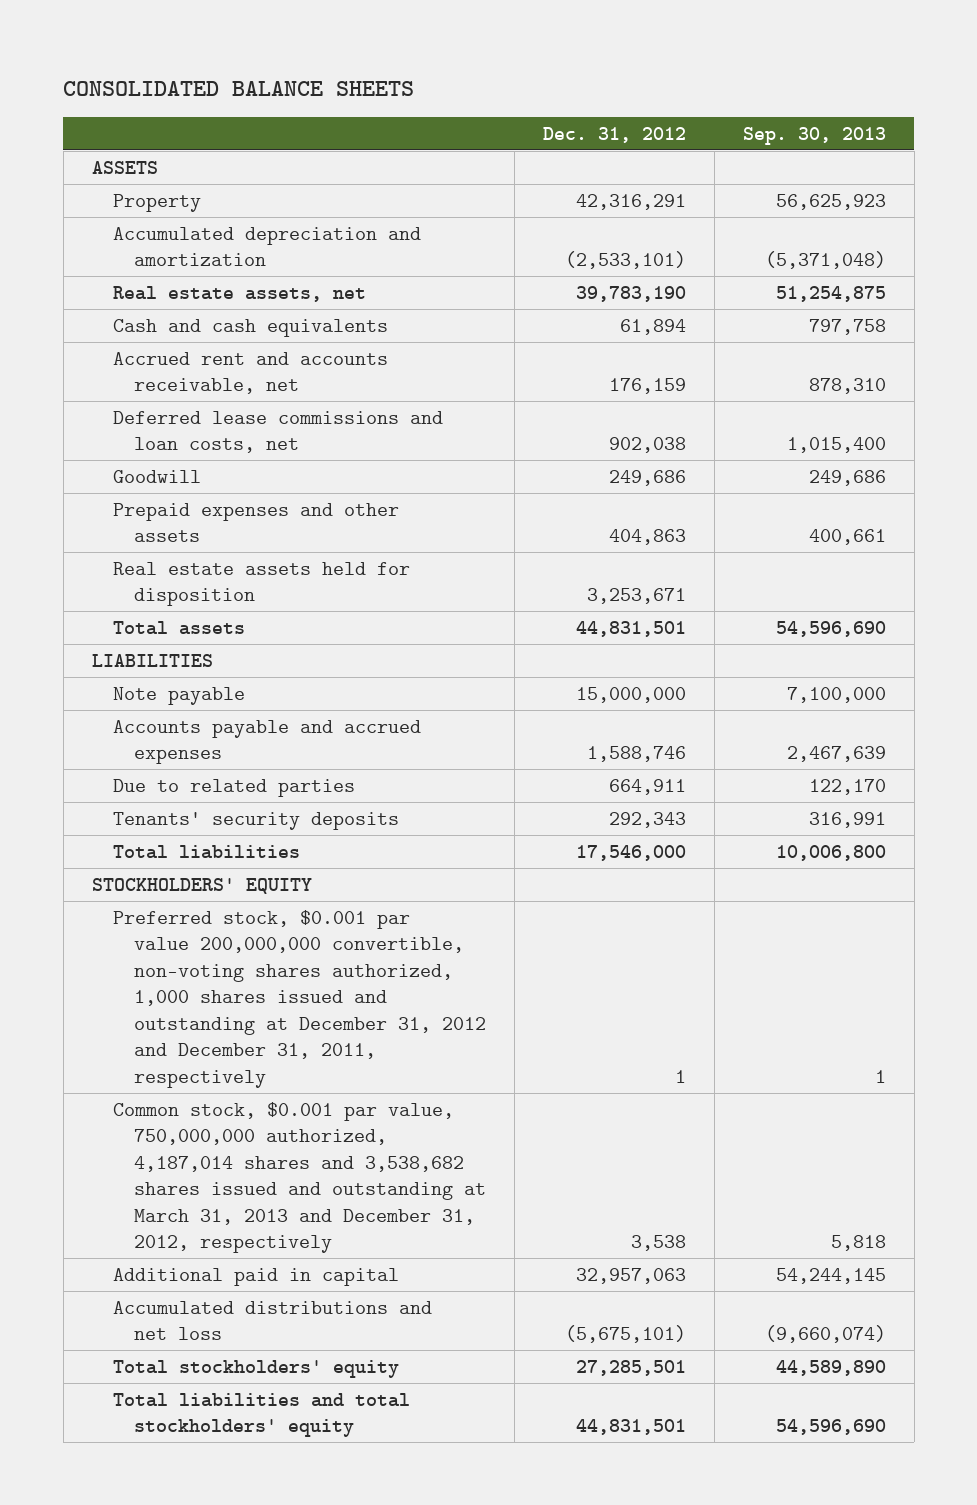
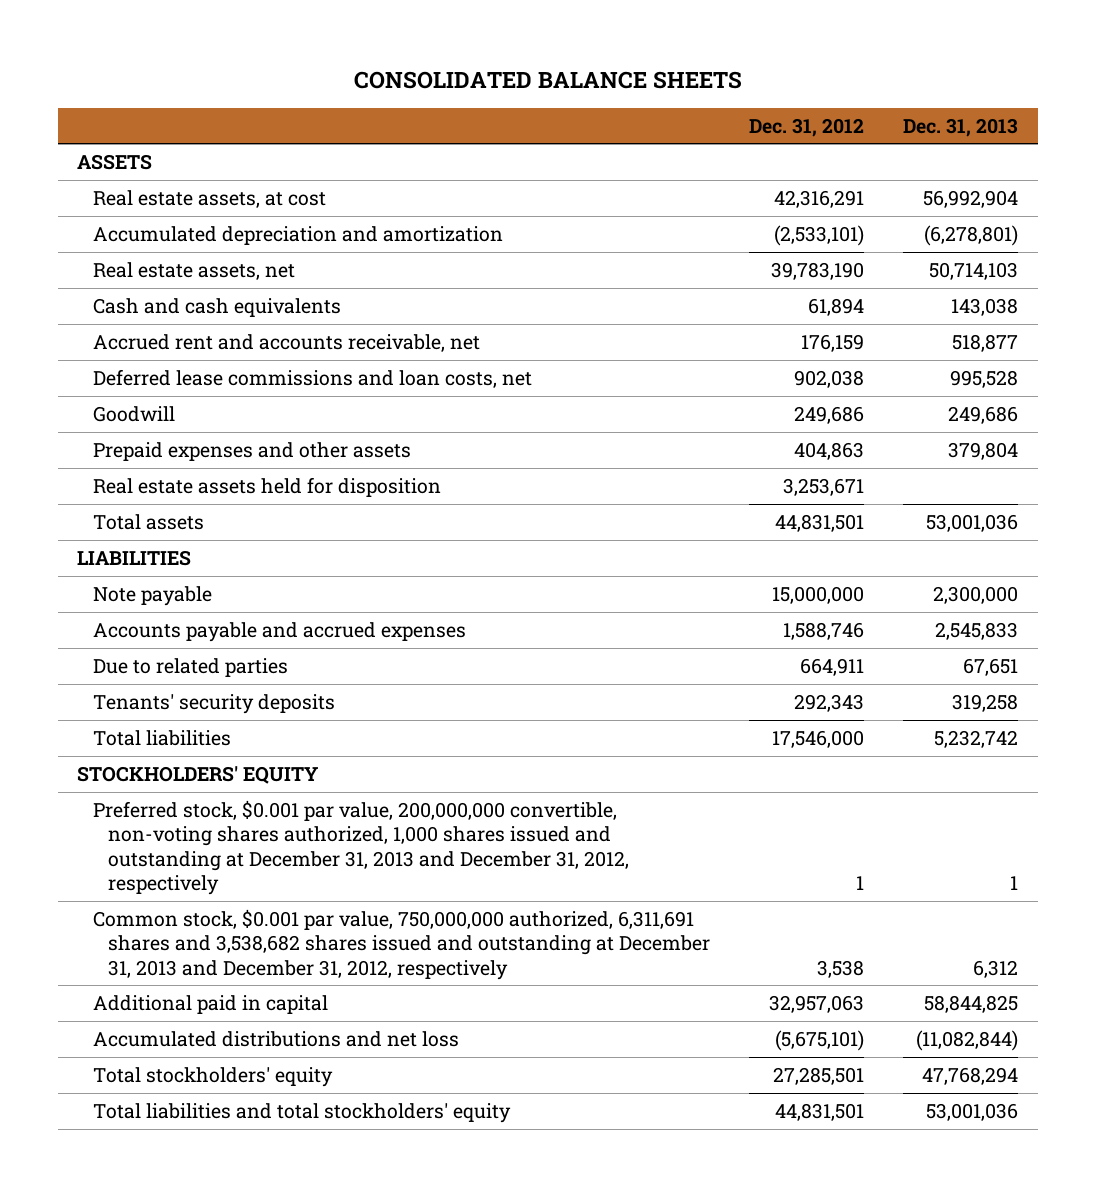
[742,127,886,146] Sep. 30, 2013 -> none
none -> [902,117,1018,137] Dec. 31, 2013
[112,193,201,212] Property -> [92,189,326,208] Real estate assets, at cost
[112,909,487,1088] Preferred stock, $0.001 par value 200,000,000 convertible, non-voting shares authorized, 1,000 shares issued and outstanding at December 31, 2012 and December 31, 2011, respectively -> [92,799,629,895] Preferred stock, $0.001 par value, 200,000,000 convertible, non-voting shares authorized, 1,000 shares issued and outstanding at December 31, 2013 and December 31, 2012, respectively
[112,1101,487,1254] Common stock, $0.001 par value, 750,000,000 authorized, 4,187,014 shares and 3,538,682 shares issued and outstanding at March 31, 2013 and December 31, 2012, respectively -> [92,908,710,980] Common stock, $0.001 par value, 750,000,000 authorized, 6,311,691 shares and 3,538,682 shares issued and outstanding at December 31, 2013 and December 31, 2012, respectively

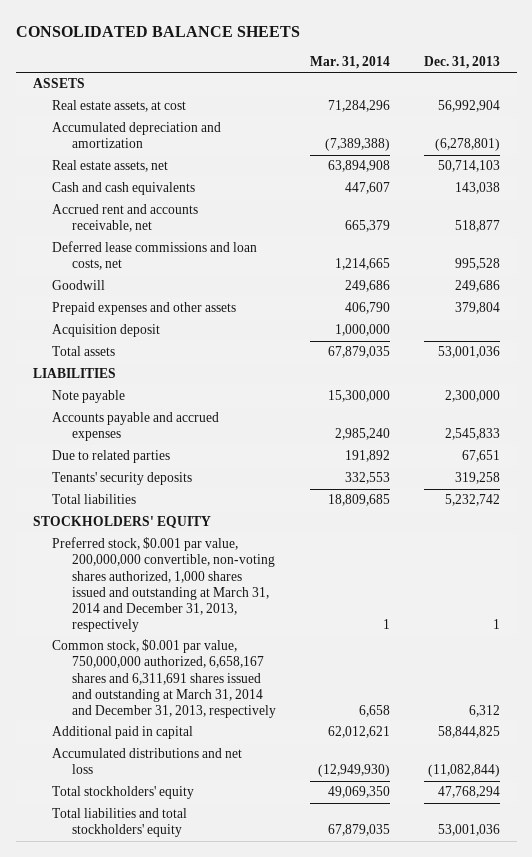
[748,117,864,137] Dec. 31, 2012 -> none
none -> [310,55,391,69] Mar. 31, 2014
[92,476,441,497] Real estate assets held for disposition -> none
none -> [52,324,161,338] Acquisition deposit
[92,799,629,895] Preferred stock, $0.001 par value, 200,000,000 convertible, non-voting shares authorized, 1,000 shares issued and outstanding at December 31, 2013 and December 31, 2012, respectively -> [52,537,276,633] Preferred stock, $0.001 par value, 200,000,000 convertible, non-voting shares authorized, 1,000 shares issued and outstanding at March 31, 2014 and December 31, 2013, respectively
[92,908,710,980] Common stock, $0.001 par value, 750,000,000 authorized, 6,311,691 shares and 3,538,682 shares issued and outstanding at December 31, 2013 and December 31, 2012, respectively -> [52,639,277,718] Common stock, $0.001 par value, 750,000,000 authorized, 6,658,167 shares and 6,311,691 shares issued and outstanding at March 31, 2014 and December 31, 2013, respectively

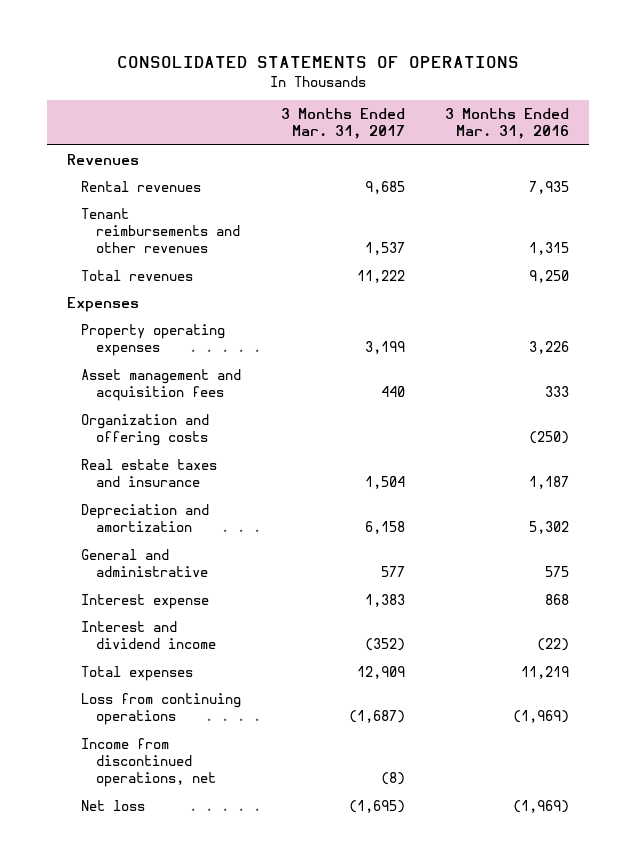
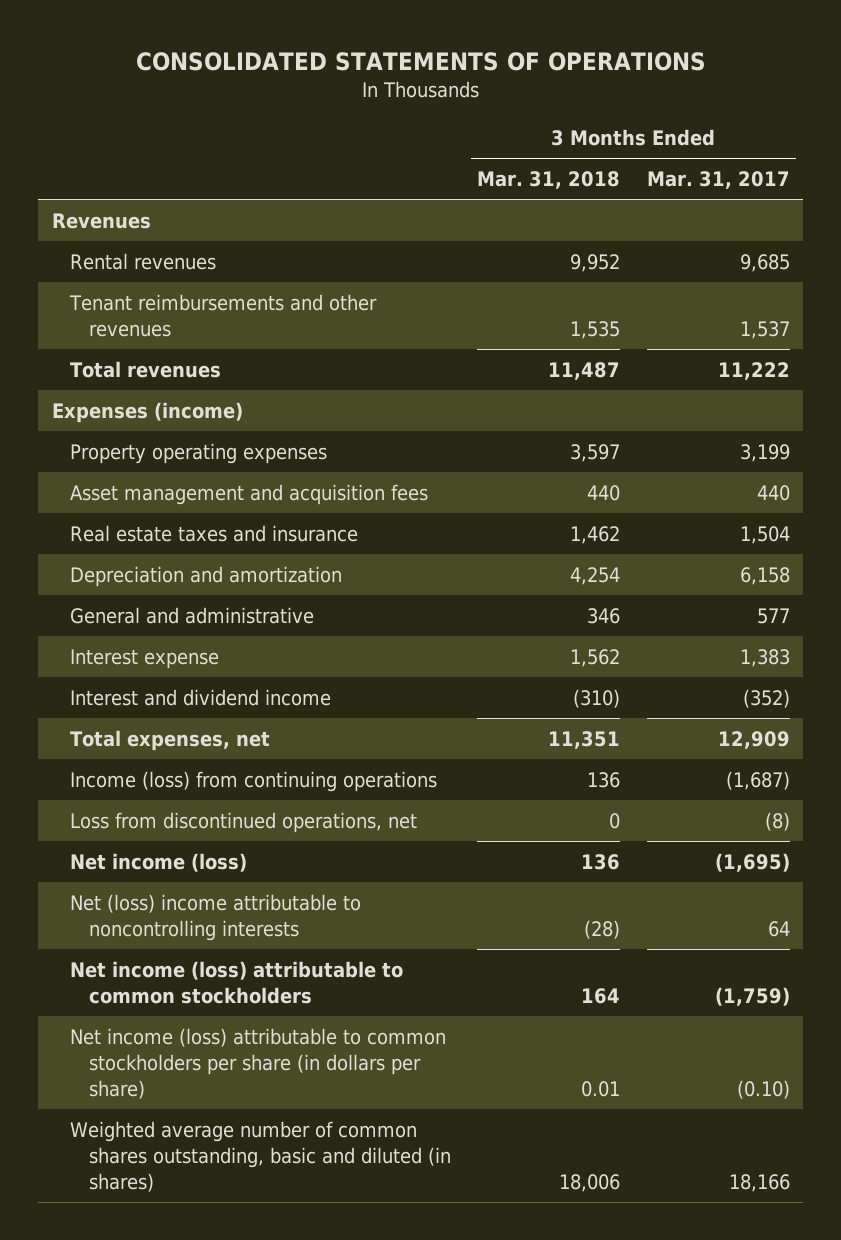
[444,107,569,140] 3 Months Ended Mar. 31, 2016 -> none
none -> [477,171,621,190] Mar. 31, 2018
[67,296,140,312] Expenses -> [51,401,243,423] Expenses (income)
[81,413,210,447] Organization and offering costs -> none
[81,665,194,681] Total expenses -> [70,729,271,751] Total expenses, net
[81,692,242,726] Loss from continuing operations -> [70,770,438,792] Income (loss) from continuing operations
[81,737,216,788] Income from discontinued operations, net -> [70,811,418,833] Loss from discontinued operations, net
none -> [70,852,248,872] Net income (loss)
none -> [70,893,362,941] Net (loss) income attributable to noncontrolling interests
[81,799,146,811] Net loss -> [70,960,404,1004] Net income (loss) attributable to common stockholders
[349,799,406,813] (1,695) -> [714,986,790,1006] (1,759)
none -> [70,1027,447,1099] Net income (loss) attributable to common stockholders per share (in dollars per share)
none -> [70,1120,451,1192] Weighted average number of common shares outstanding, basic and diluted (in shares)

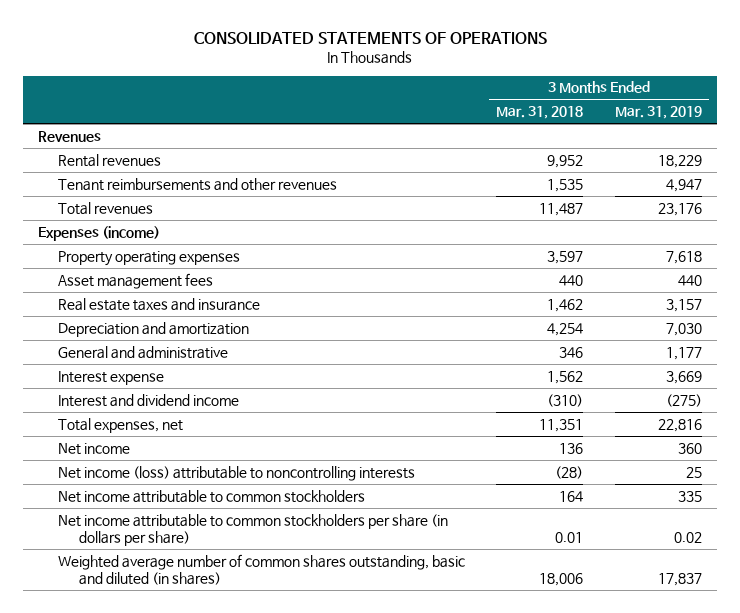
[646,171,790,190] Mar. 31, 2017 -> none
none -> [614,106,702,120] Mar. 31, 2019
[70,483,429,505] Asset management and acquisition fees -> [58,272,214,289] Asset management fees
[70,770,438,792] Income (loss) from continuing operations -> none
[70,811,418,833] Loss from discontinued operations, net -> none
[70,852,248,872] Net income (loss) -> [58,442,131,455] Net income
[70,893,362,941] Net (loss) income attributable to noncontrolling interests -> [58,465,416,481] Net income (loss) attributable to noncontrolling interests
[70,960,404,1004] Net income (loss) attributable to common stockholders -> [58,489,366,503] Net income attributable to common stockholders
[70,1027,447,1099] Net income (loss) attributable to common stockholders per share (in dollars per share) -> [58,513,449,546] Net income attributable to common stockholders per share (in dollars per share)

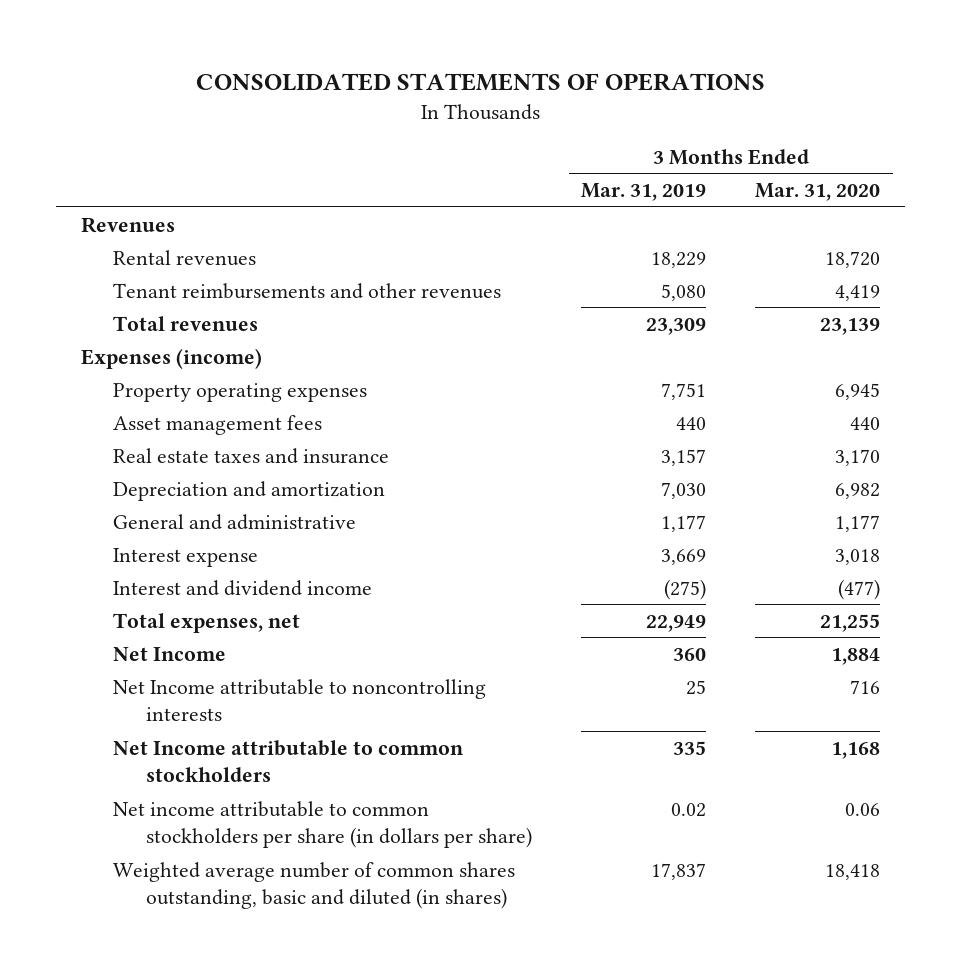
[496,106,584,120] Mar. 31, 2018 -> none
none -> [755,183,881,202] Mar. 31, 2020
[665,178,702,192] 4,947 -> [661,283,707,301] 5,080
[657,202,702,216] 23,176 -> [646,317,707,335] 23,309
[665,250,702,264] 7,618 -> [661,382,707,400] 7,751
[657,418,702,432] 22,816 -> [646,614,707,632] 22,949
[58,442,131,455] Net income -> [113,646,227,661] Net Income
[58,465,416,481] Net income (loss) attributable to noncontrolling interests -> [113,678,487,722] Net Income attributable to noncontrolling interests
[58,489,366,503] Net income attributable to common stockholders -> [113,739,465,783] Net Income attributable to common stockholders

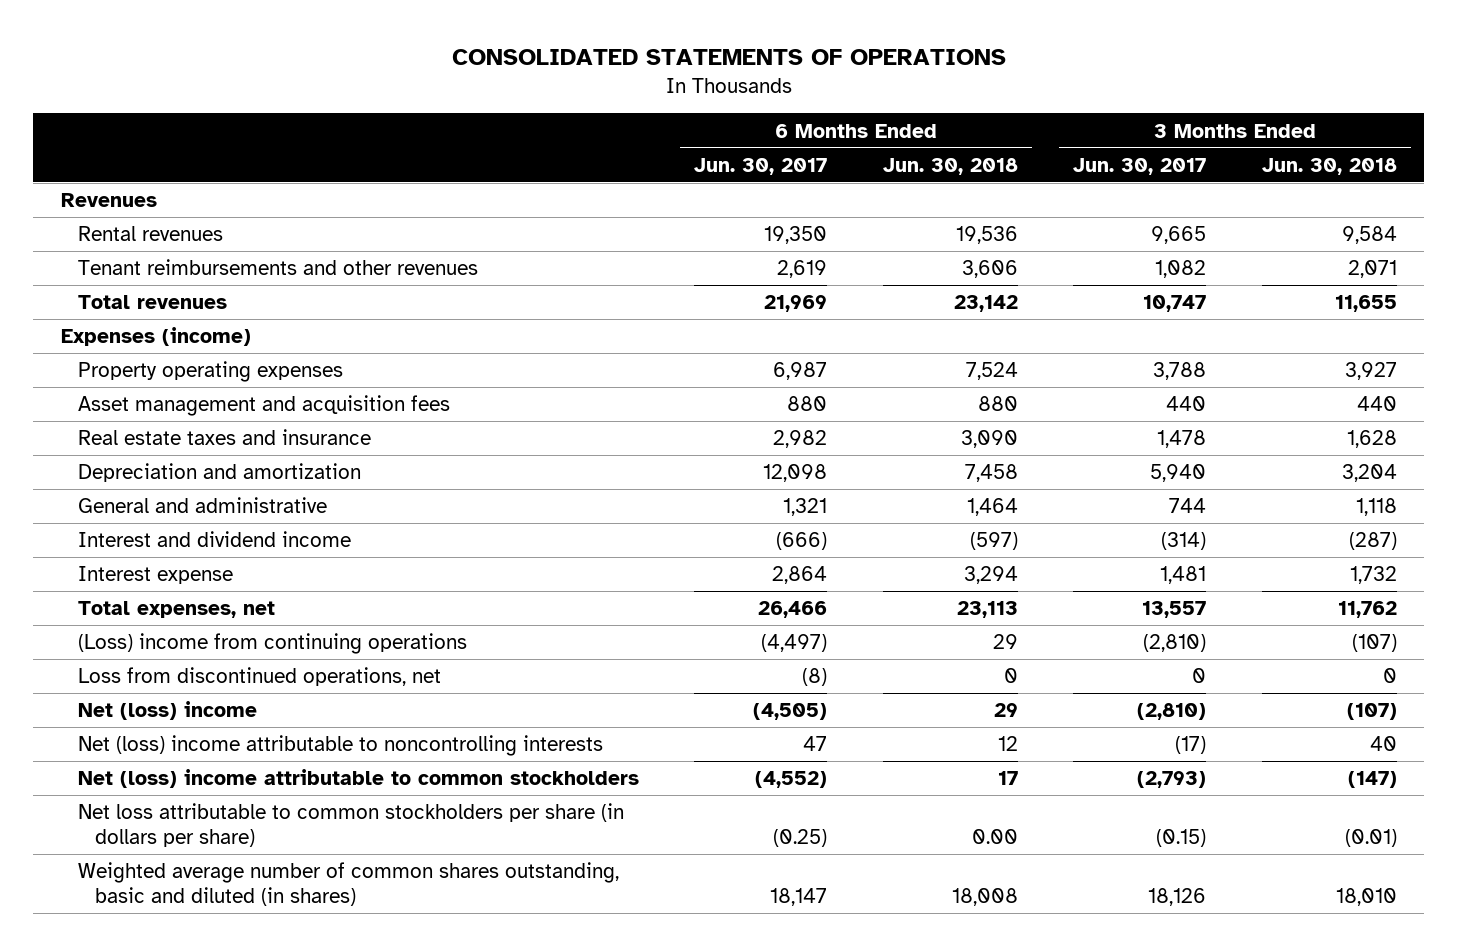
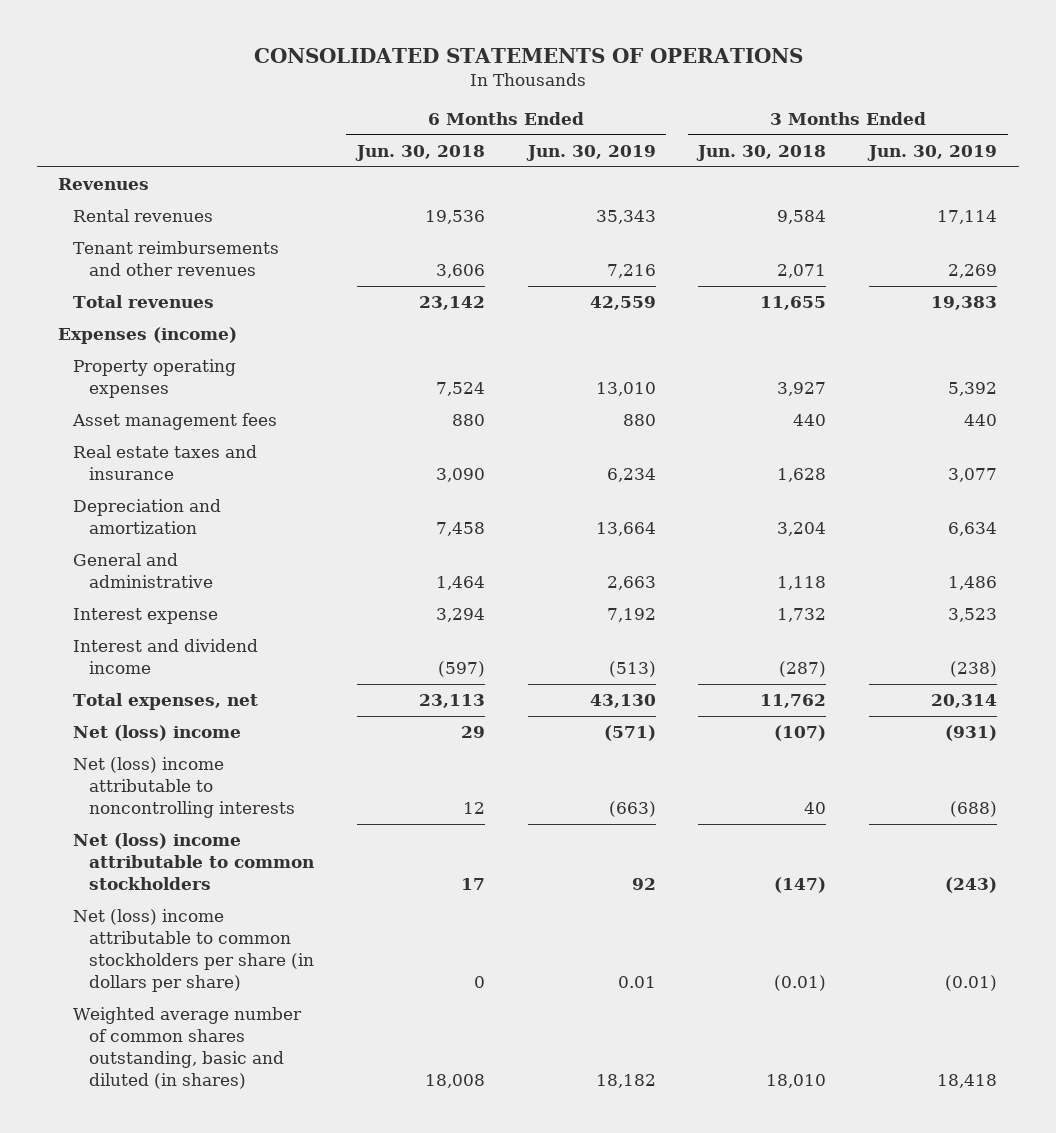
[694,157,828,175] Jun. 30, 2017 -> none
[1073,157,1207,175] Jun. 30, 2017 -> none
none -> [525,145,656,162] Jun. 30, 2019
none -> [867,145,998,162] Jun. 30, 2019
[77,395,450,417] Asset management and acquisition fees -> [72,413,278,431] Asset management fees
[77,531,351,548] Interest and dividend income -> [73,639,259,675] Interest and dividend income
[77,633,467,655] (Loss) income from continuing operations -> none
[77,667,441,687] Loss from discontinued operations, net -> none
[77,803,624,847] Net loss attributable to common stockholders per share (in dollars per share) -> [73,909,314,993] Net (loss) income attributable to common stockholders per share (in dollars per share)
[971,828,1018,844] 0.00 -> [473,976,485,989] 0

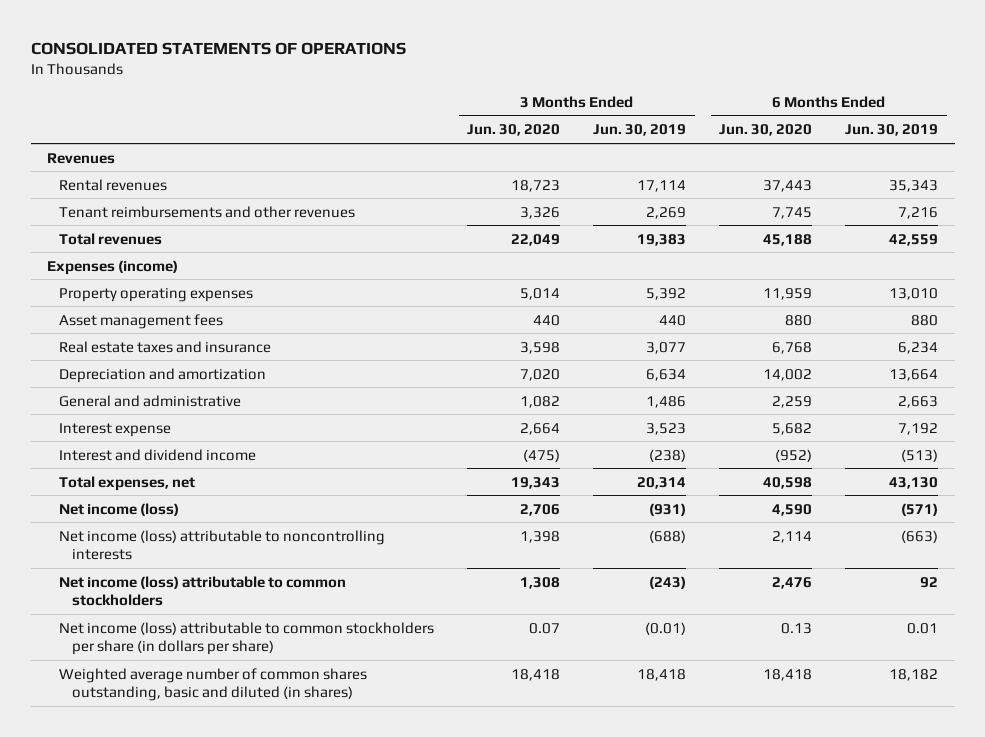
[354,145,485,162] Jun. 30, 2018 -> none
[696,145,827,162] Jun. 30, 2018 -> none
none -> [467,124,561,137] Jun. 30, 2020
none -> [719,124,813,137] Jun. 30, 2020
[73,725,242,742] Net (loss) income -> [59,502,180,516] Net income (loss)
[73,757,295,819] Net (loss) income attributable to noncontrolling interests -> [59,529,386,560] Net income (loss) attributable to noncontrolling interests
[73,833,314,891] Net (loss) income attributable to common stockholders -> [59,575,347,606] Net income (loss) attributable to common stockholders
[73,909,314,993] Net (loss) income attributable to common stockholders per share (in dollars per share) -> [59,621,435,655] Net income (loss) attributable to common stockholders per share (in dollars per share)

